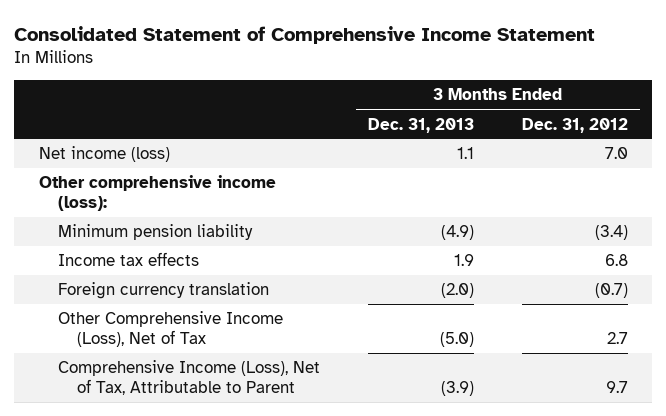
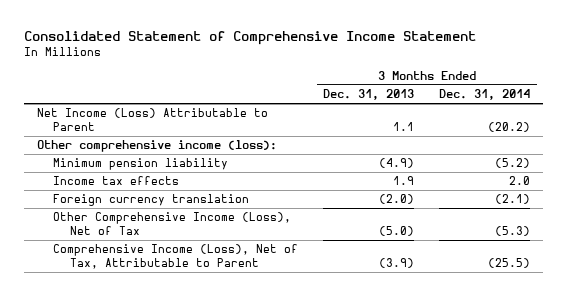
[521,117,628,133] Dec. 31, 2012 -> none
none -> [439,89,531,101] Dec. 31, 2014
[38,146,170,163] Net income (loss) -> [36,108,268,131] Net Income (Loss) Attributable to Parent

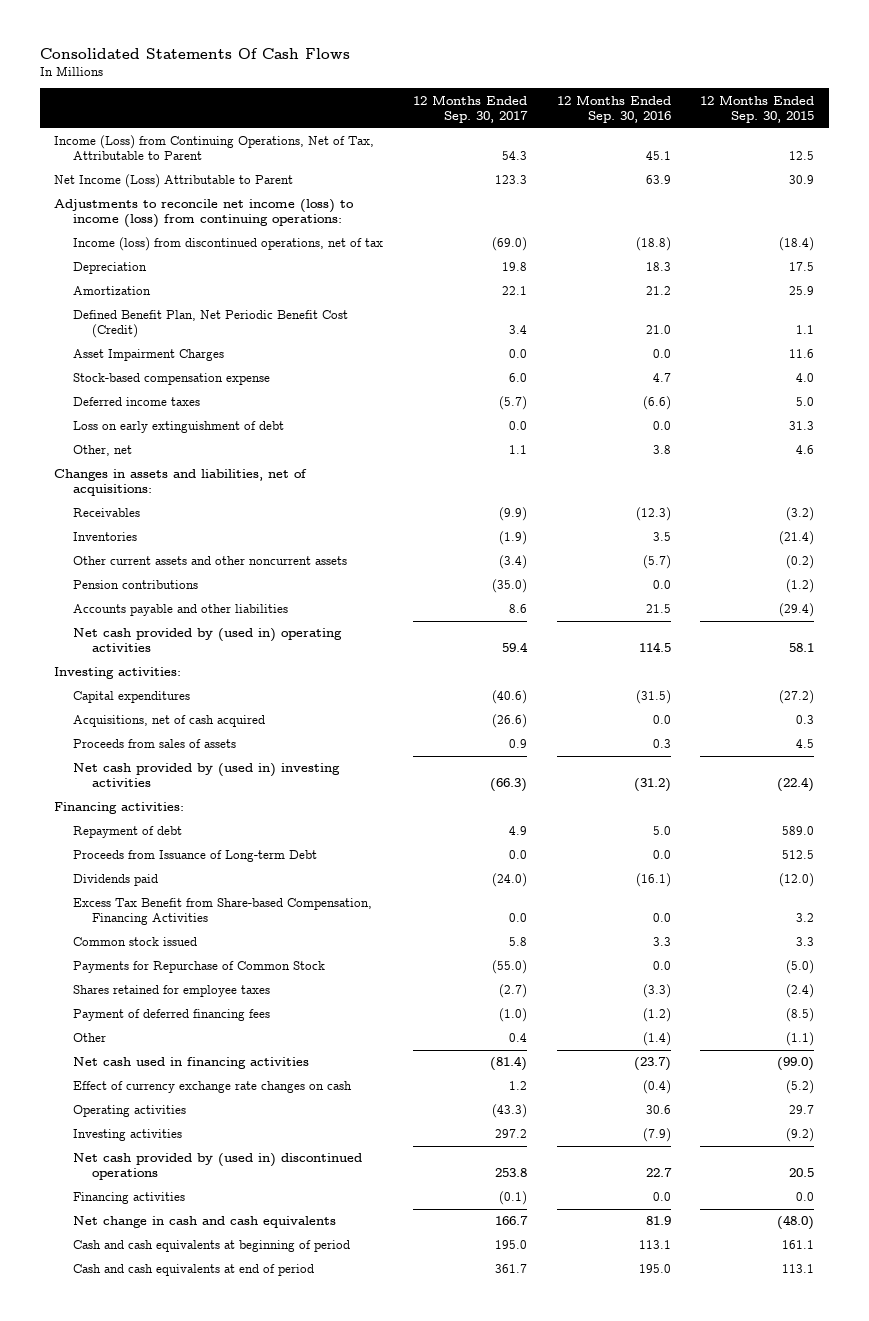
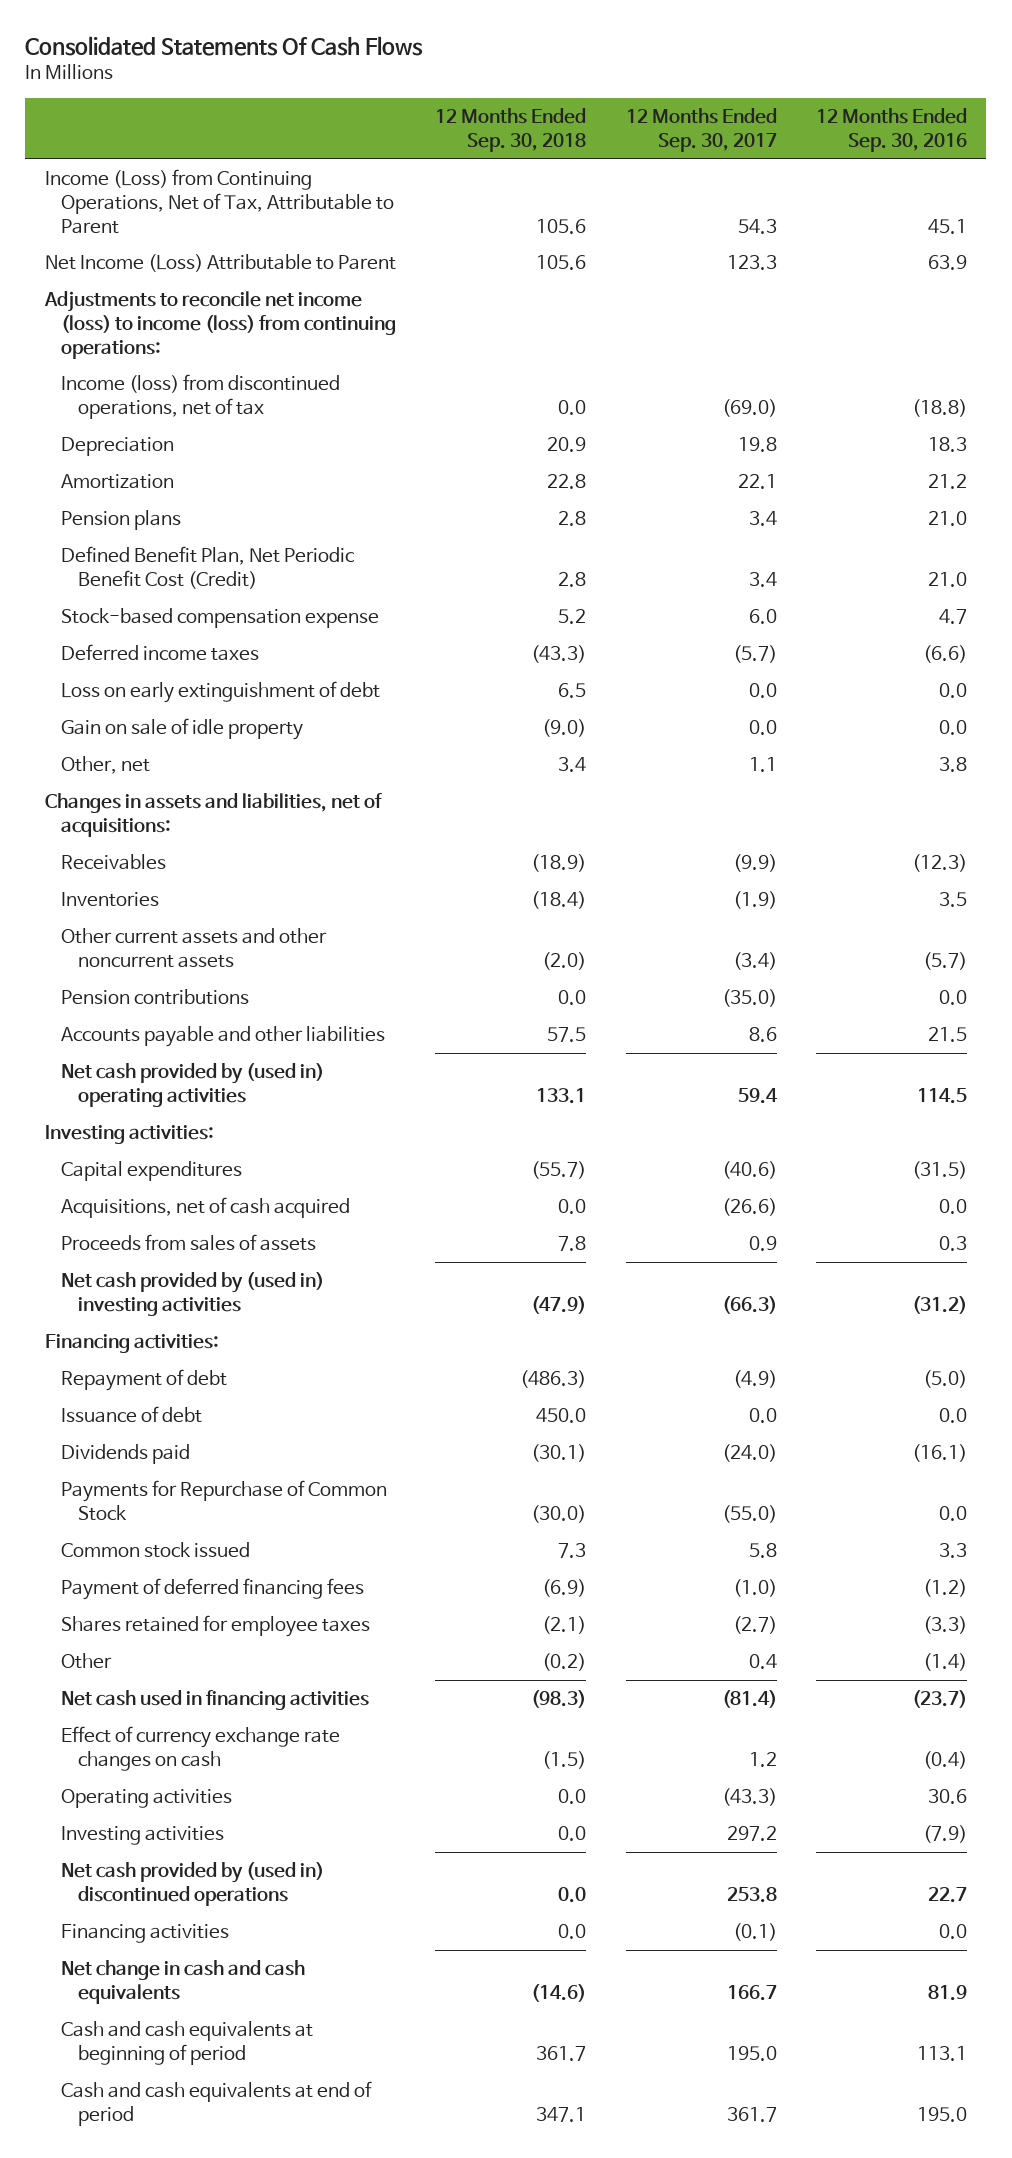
[700,94,815,123] 12 Months Ended Sep. 30, 2015 -> none
none -> [435,108,587,152] 12 Months Ended Sep. 30, 2018
none -> [61,510,182,531] Pension plans
[73,349,225,362] Asset Impairment Charges -> none
none -> [61,718,304,741] Gain on sale of idle property
[73,850,318,863] Proceeds from Issuance of Long-term Debt -> none
[508,826,527,836] 4.9 -> [732,1370,777,1389] (4.9)
[652,826,671,836] 5.0 -> [922,1370,967,1389] (5.0)
none -> [61,1406,203,1424] Issuance of debt
[73,898,373,926] Excess Tax Benefit from Share-based Compensation, Financing Activities -> none
[73,937,198,947] Common stock issued -> [61,1542,251,1559] Common stock issued
[73,985,271,998] Shares retained for employee taxes -> [61,1615,371,1638] Shares retained for employee taxes

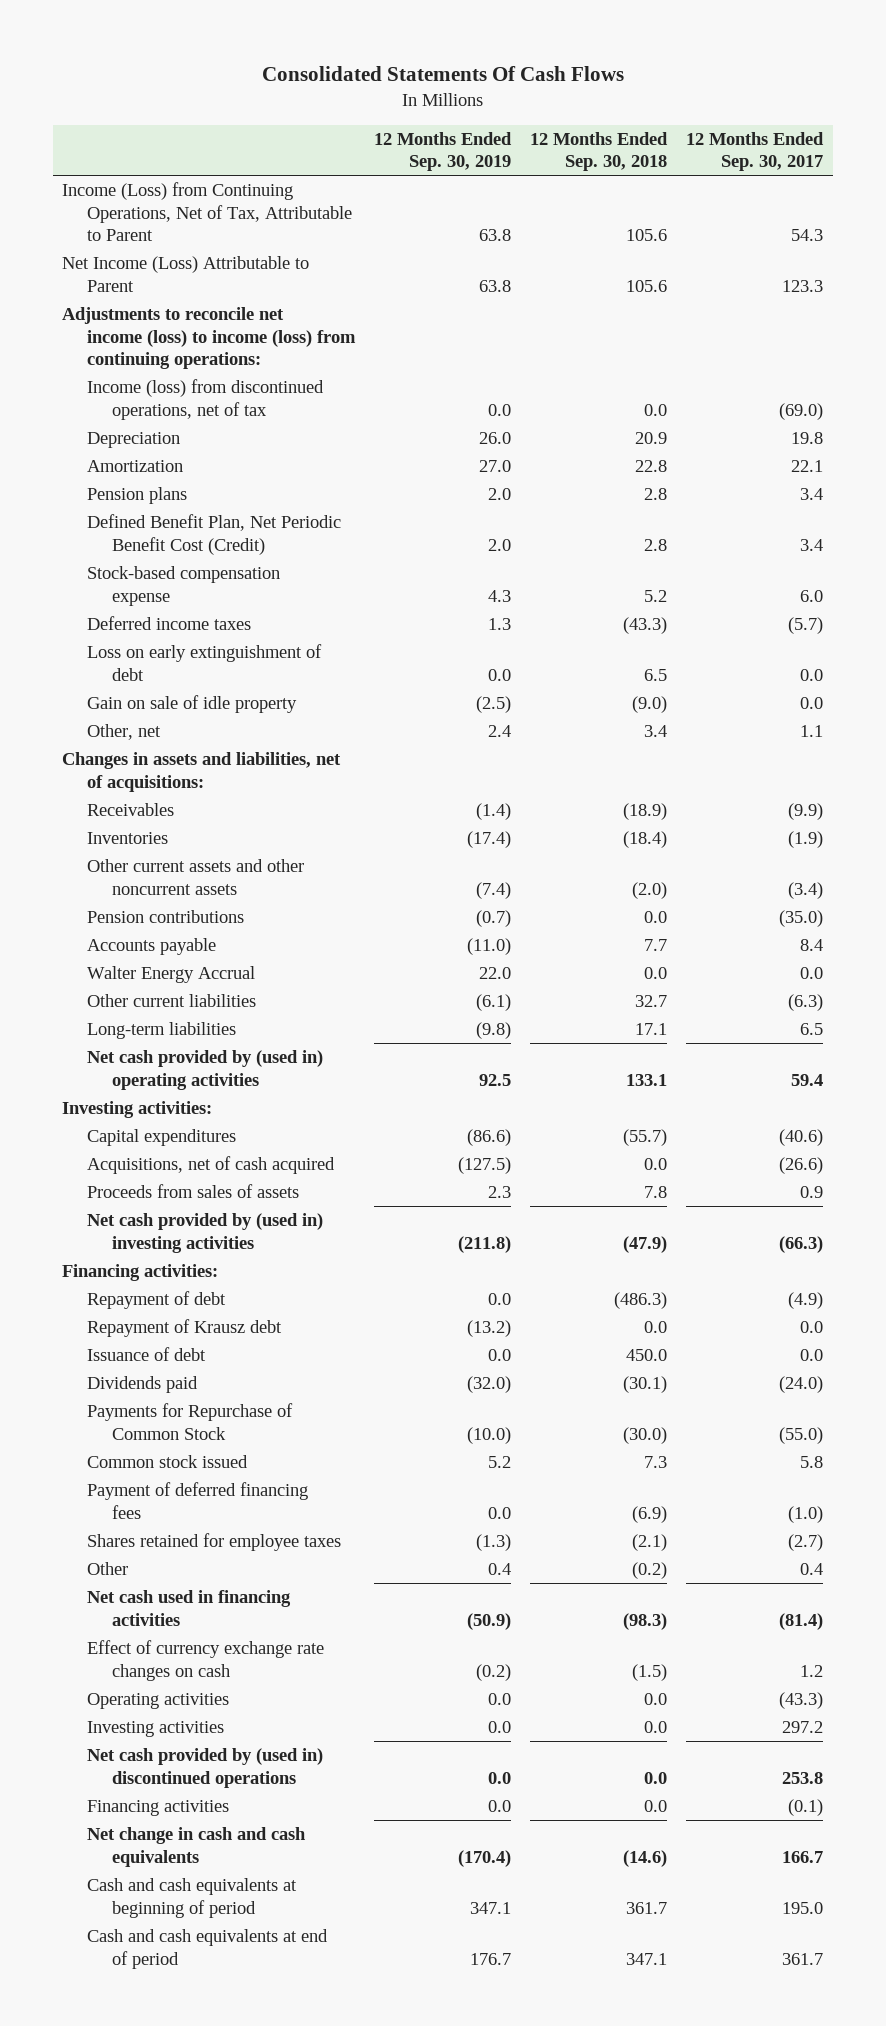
[815,108,967,152] 12 Months Ended Sep. 30, 2016 -> none
none -> [374,131,513,172] 12 Months Ended Sep. 30, 2019
[61,1026,386,1048] Accounts payable and other liabilities -> none
none -> [87,937,217,955] Accounts payable
none -> [87,965,256,983] Walter Energy Accrual
none -> [87,993,257,1007] Other current liabilities
none -> [87,1021,237,1039] Long-term liabilities
none -> [87,1318,283,1337] Repayment of Krausz debt

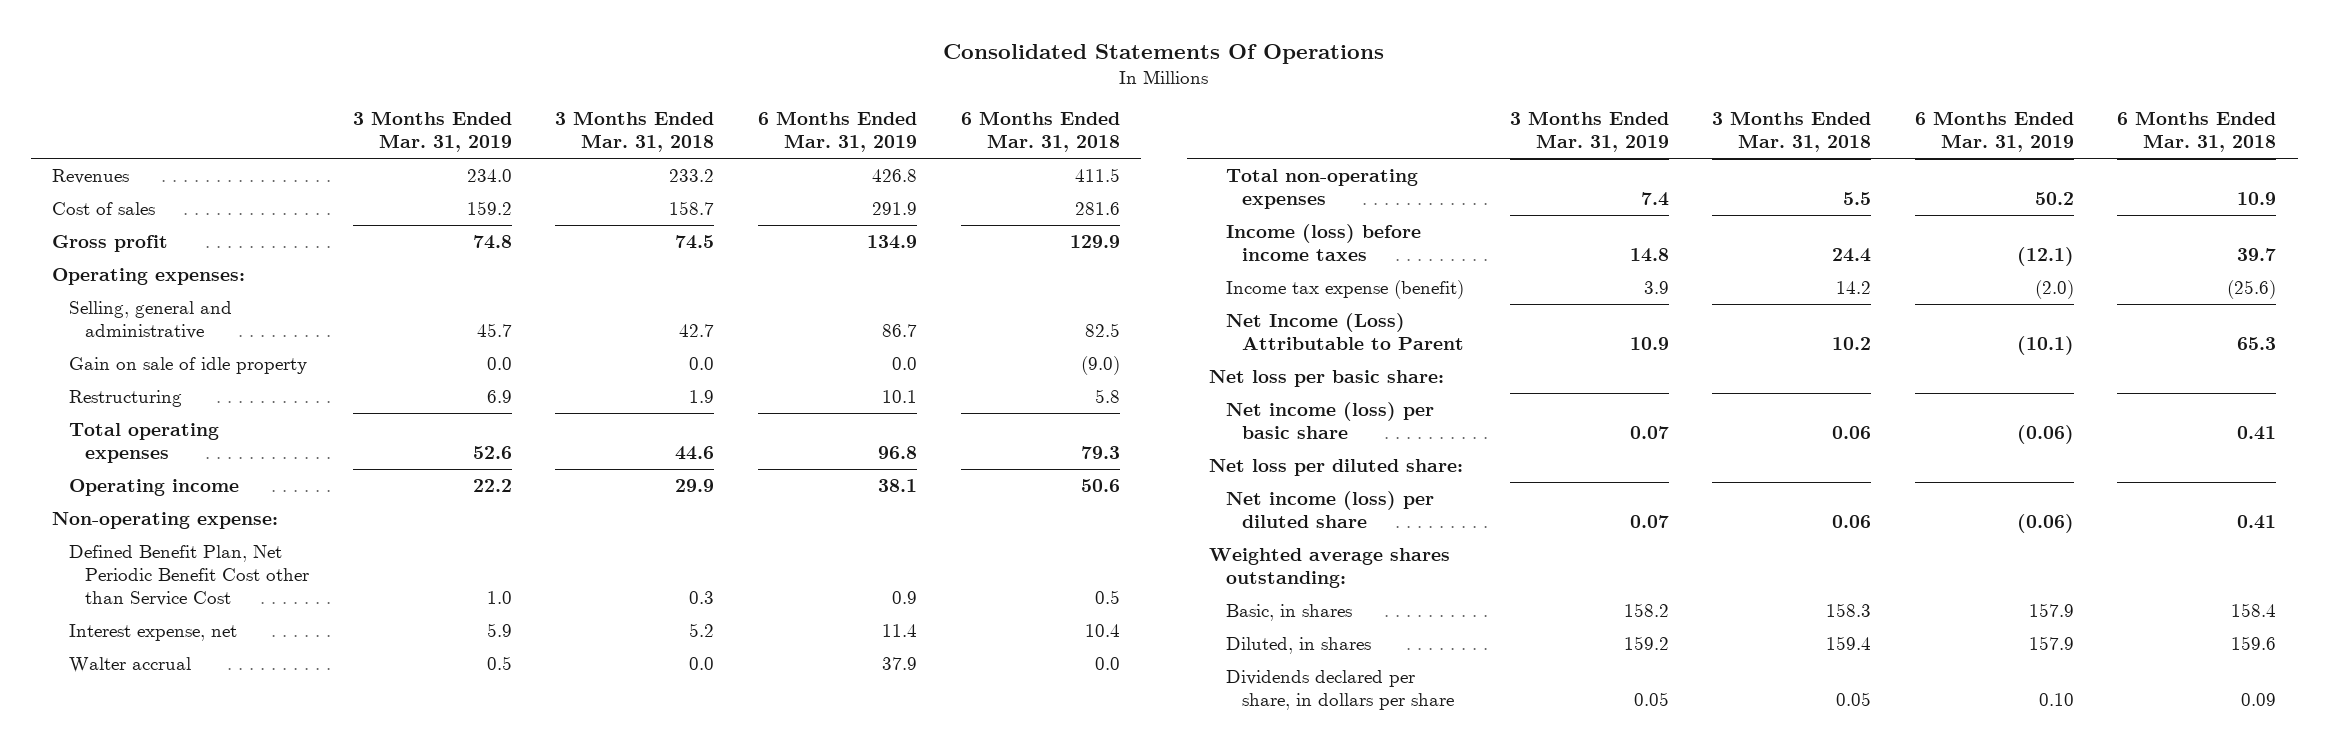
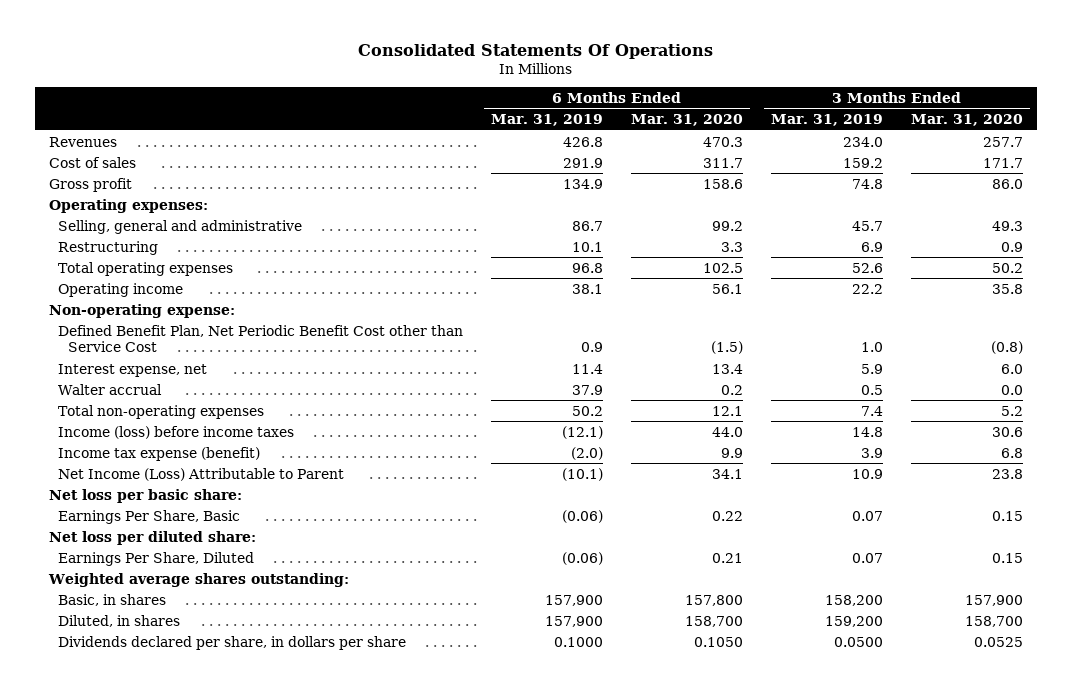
[555,111,715,153] 3 Months Ended Mar. 31, 2018 -> none
[960,111,1120,153] 6 Months Ended Mar. 31, 2018 -> none
none -> [631,113,744,126] Mar. 31, 2020
none -> [911,113,1024,126] Mar. 31, 2020
[68,356,307,374] Gain on sale of idle property -> none
[1225,401,1434,439] Net income (loss) per basic share -> [58,509,241,524] Earnings Per Share, Basic
[1225,490,1434,528] Net income (loss) per diluted share -> [58,551,255,566] Earnings Per Share, Diluted
[1623,602,1669,617] 158.2 -> [825,594,884,606] 158,200
[2028,602,2074,617] 157.9 -> [545,594,604,606] 157,900
[1623,635,1669,650] 159.2 -> [825,615,884,627] 159,200
[2028,635,2074,650] 157.9 -> [545,615,604,627] 157,900
[1633,691,1669,706] 0.05 -> [834,636,884,647] 0.0500
[2038,692,2074,706] 0.10 -> [554,636,604,647] 0.1000

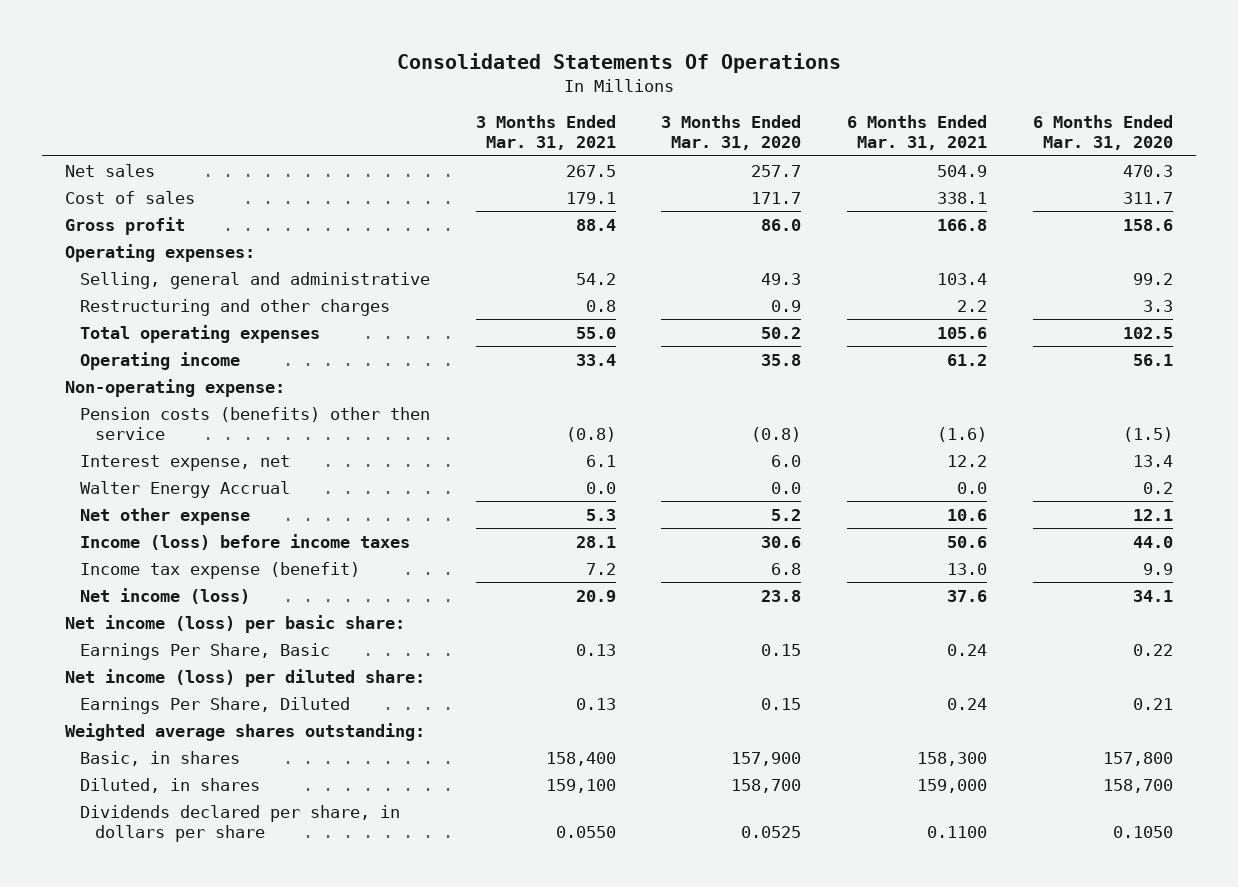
[491,113,604,126] Mar. 31, 2019 -> none
[771,113,884,126] Mar. 31, 2019 -> none
none -> [475,115,616,151] 3 Months Ended Mar. 31, 2021
none -> [847,115,988,151] 6 Months Ended Mar. 31, 2021
[48,136,117,147] Revenues -> [65,163,156,177] Net sales
[58,240,159,255] Restructuring -> [79,298,390,316] Restructuring and other charges
[58,324,464,353] Defined Benefit Plan, Net Periodic Benefit Cost other than Service Cost -> [79,406,430,440] Pension costs (benefits) other then service
[58,383,163,395] Walter accrual -> [79,480,290,498] Walter Energy Accrual
[58,404,265,419] Total non-operating expenses -> [79,507,250,525] Net other expense
[58,467,345,481] Net Income (Loss) Attributable to Parent -> [79,587,250,604] Net income (loss)
[48,488,242,503] Net loss per basic share: -> [65,614,406,633] Net income (loss) per basic share:
[48,530,256,545] Net loss per diluted share: -> [65,668,426,687] Net income (loss) per diluted share:

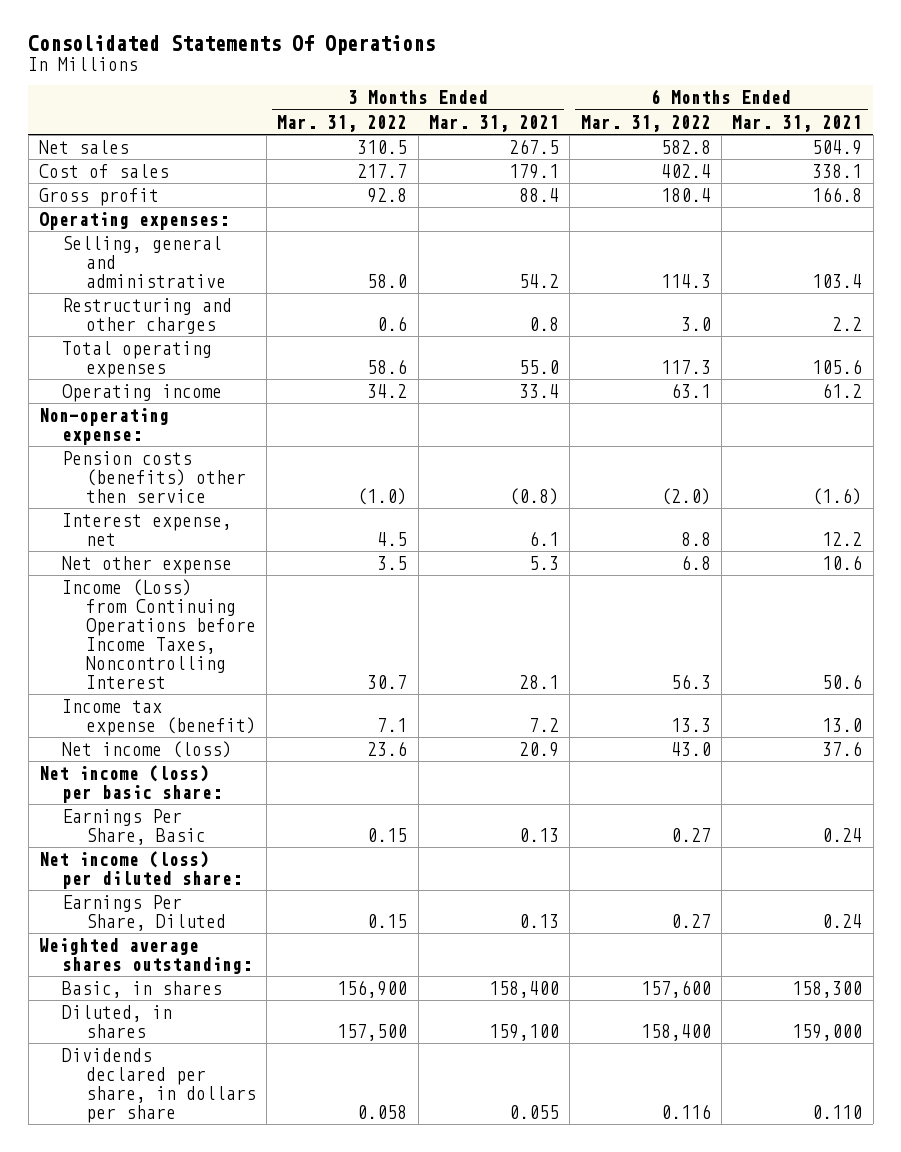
[661,115,802,151] 3 Months Ended Mar. 31, 2020 -> none
[1033,115,1174,151] 6 Months Ended Mar. 31, 2020 -> none
none -> [277,114,408,132] Mar. 31, 2022
none -> [580,114,711,132] Mar. 31, 2022
[79,480,290,498] Walter Energy Accrual -> none
[79,533,410,550] Income (loss) before income taxes -> [62,578,256,689] Income (Loss) from Continuing Operations before Income Taxes, Noncontrolling Interest
[555,825,616,838] 0.0550 -> [508,1104,559,1119] 0.055
[927,825,988,838] 0.1100 -> [812,1104,863,1119] 0.110

